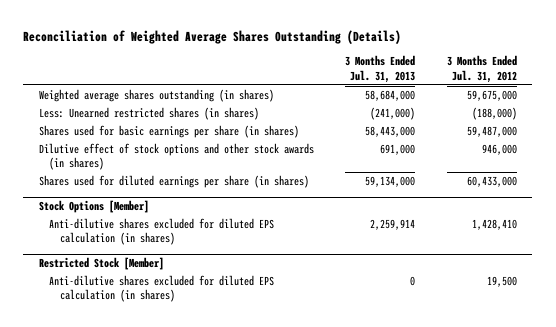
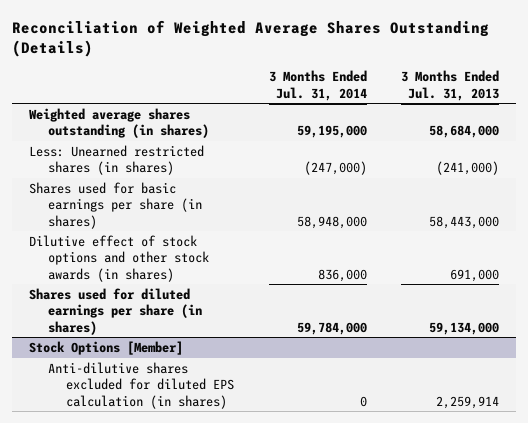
[446,55,517,83] 3 Months Ended Jul. 31, 2012 -> none
none -> [268,70,367,101] 3 Months Ended Jul. 31, 2014
[38,257,164,271] Restricted Stock [Member] -> none
[49,275,275,303] Anti-dilutive shares excluded for diluted EPS calculation (in shares) -> none

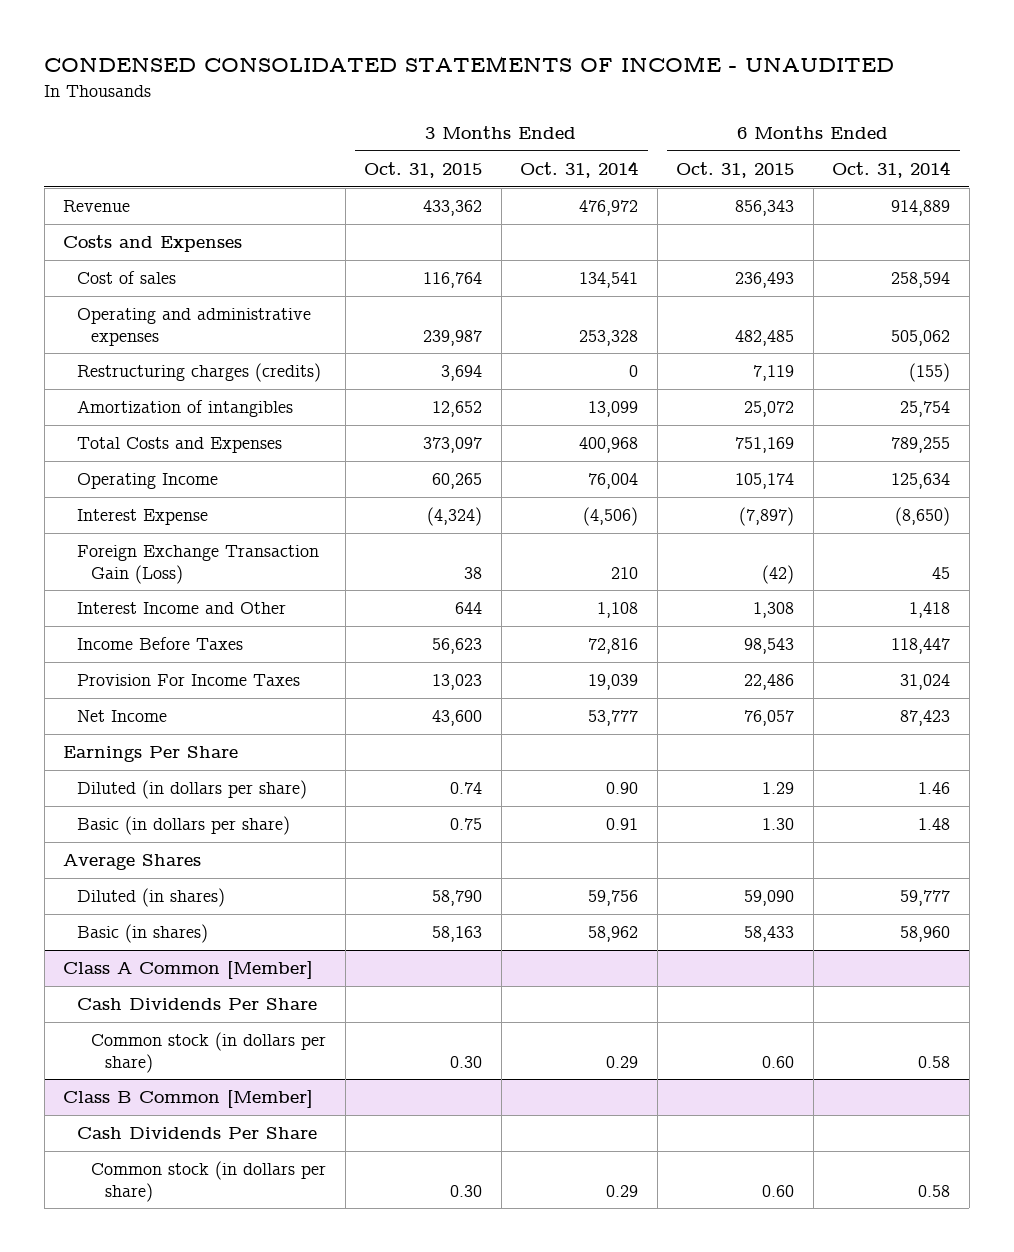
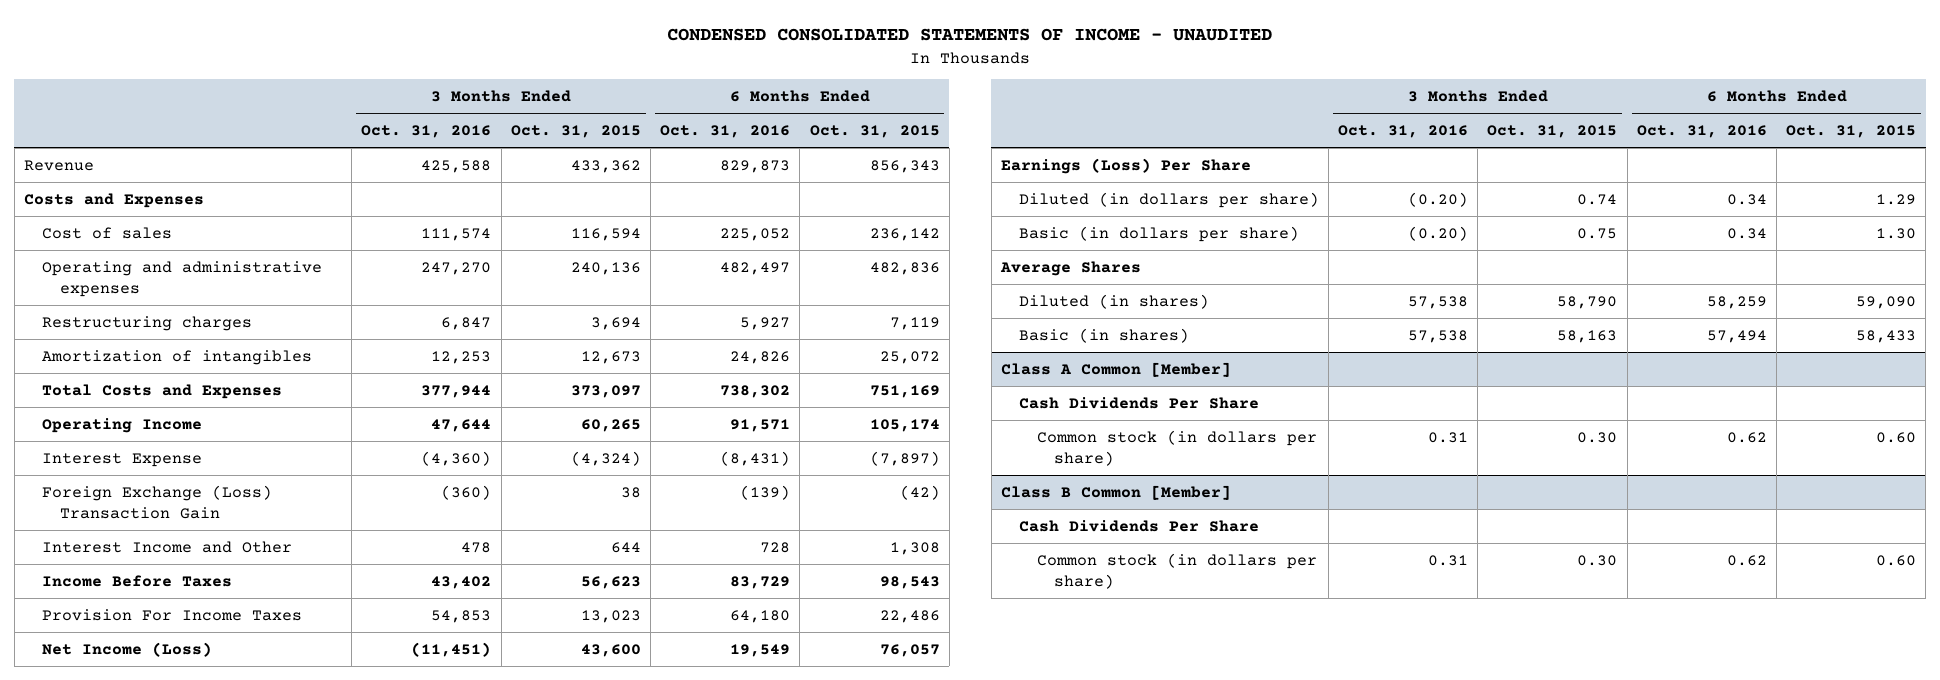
[520,160,639,178] Oct. 31, 2014 -> none
[832,160,951,178] Oct. 31, 2014 -> none
none -> [361,125,492,139] Oct. 31, 2016
none -> [660,125,791,139] Oct. 31, 2016
[423,272,483,289] 116,764 -> [570,227,641,241] 116,594
[735,272,795,289] 236,493 -> [869,227,940,241] 236,142
[423,329,483,346] 239,987 -> [570,261,641,275] 240,136
[735,329,795,346] 482,485 -> [869,261,940,275] 482,836
[77,363,322,383] Restructuring charges (credits) -> [41,315,252,331] Restructuring charges
[432,401,483,418] 12,652 -> [580,350,641,364] 12,673
[77,545,320,584] Foreign Exchange Transaction Gain (Loss) -> [41,484,272,520] Foreign Exchange (Loss) Transaction Gain
[77,710,168,723] Net Income -> [41,641,212,657] Net Income (Loss)
[63,746,239,763] Earnings Per Share -> [1000,157,1251,174] Earnings (Loss) Per Share

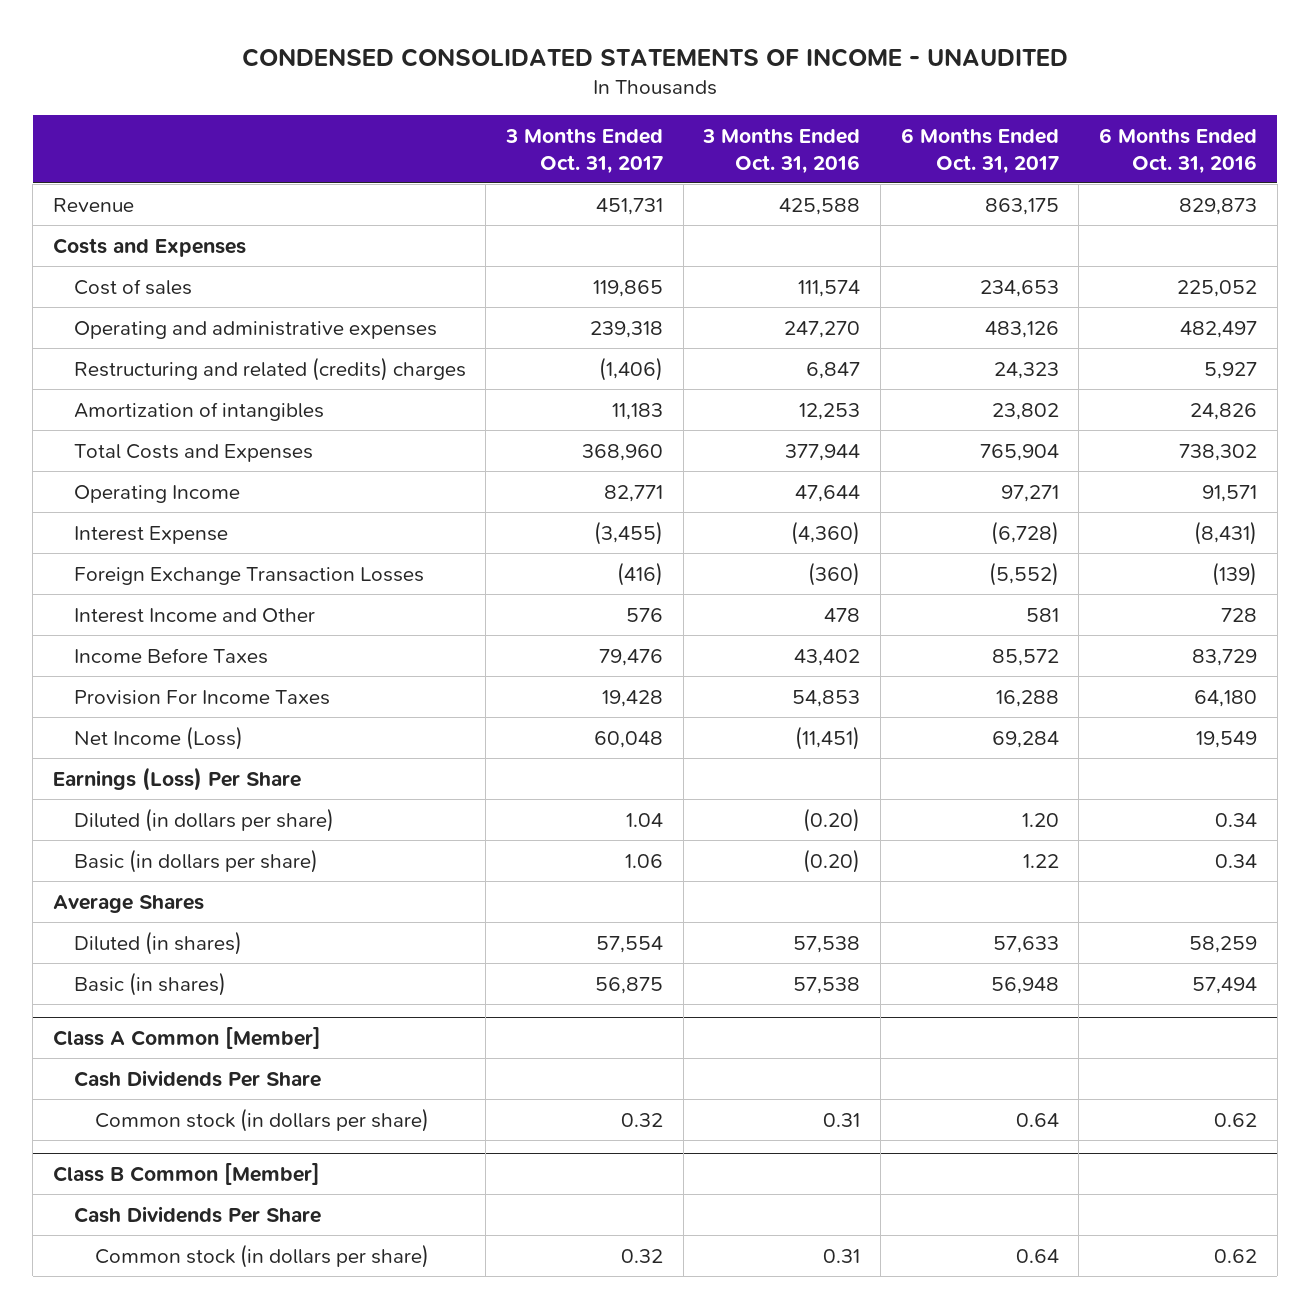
[510,125,641,139] Oct. 31, 2015 -> none
[809,125,940,139] Oct. 31, 2015 -> none
none -> [505,127,664,174] 3 Months Ended Oct. 31, 2017
none -> [900,127,1059,174] 6 Months Ended Oct. 31, 2017
[41,315,252,331] Restructuring charges -> [73,356,466,381] Restructuring and related (credits) charges
[41,484,272,520] Foreign Exchange (Loss) Transaction Gain -> [73,566,424,585] Foreign Exchange Transaction Losses

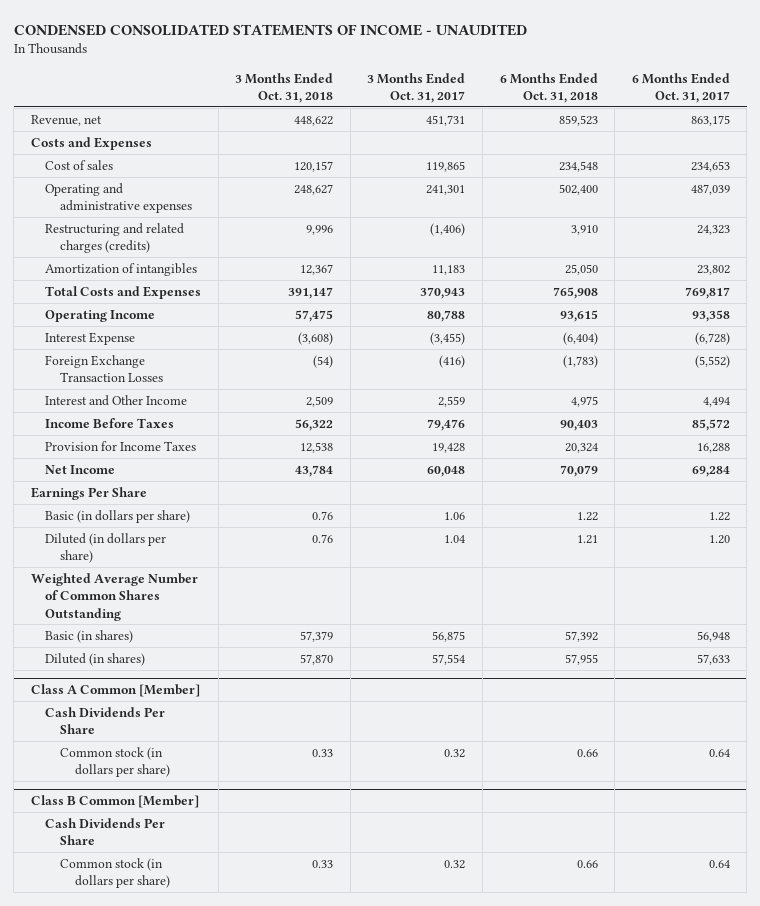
[702,127,861,174] 3 Months Ended Oct. 31, 2016 -> none
[1099,127,1258,174] 6 Months Ended Oct. 31, 2016 -> none
none -> [235,72,334,103] 3 Months Ended Oct. 31, 2018
none -> [499,72,598,103] 6 Months Ended Oct. 31, 2018
[52,197,134,212] Revenue -> [30,114,102,126] Revenue, net
[590,320,664,338] 239,318 -> [426,184,466,195] 241,301
[984,320,1059,338] 483,126 -> [690,183,730,195] 487,039
[73,356,466,381] Restructuring and related (credits) charges -> [45,222,185,254] Restructuring and related charges (credits)
[582,443,664,461] 368,960 -> [420,286,466,299] 370,943
[979,443,1059,461] 765,904 -> [684,286,730,299] 769,817
[604,484,664,502] 82,771 -> [427,309,466,322] 80,788
[1000,484,1059,502] 97,271 -> [691,309,730,322] 93,358
[73,607,315,623] Interest Income and Other -> [45,394,188,406] Interest and Other Income
[626,607,664,622] 576 -> [438,395,466,407] 2,559
[1025,607,1059,622] 581 -> [702,396,730,407] 4,494
[73,689,330,705] Provision For Income Taxes -> [45,440,197,451] Provision for Income Taxes
[73,725,243,750] Net Income (Loss) -> [45,464,116,474] Net Income
[52,766,301,791] Earnings (Loss) Per Share -> [30,486,147,500] Earnings Per Share
[73,807,334,832] Diluted (in dollars per share) -> [45,532,167,564] Diluted (in dollars per share)
[52,894,204,913] Average Shares -> [30,572,198,621] Weighted Average Number of Common Shares Outstanding
[73,930,242,955] Diluted (in shares) -> [45,652,146,666] Diluted (in shares)

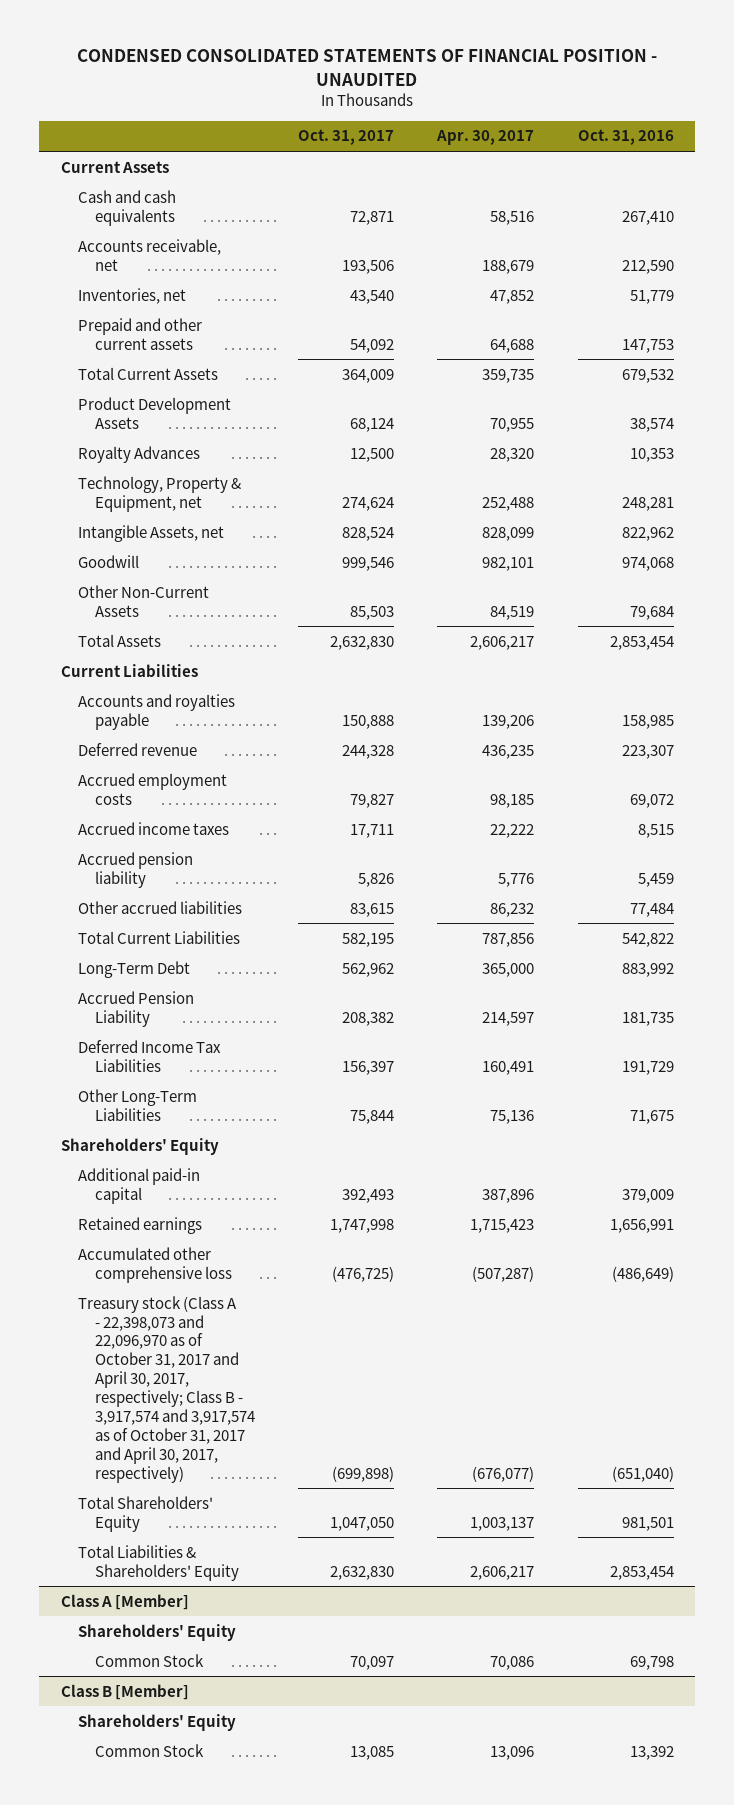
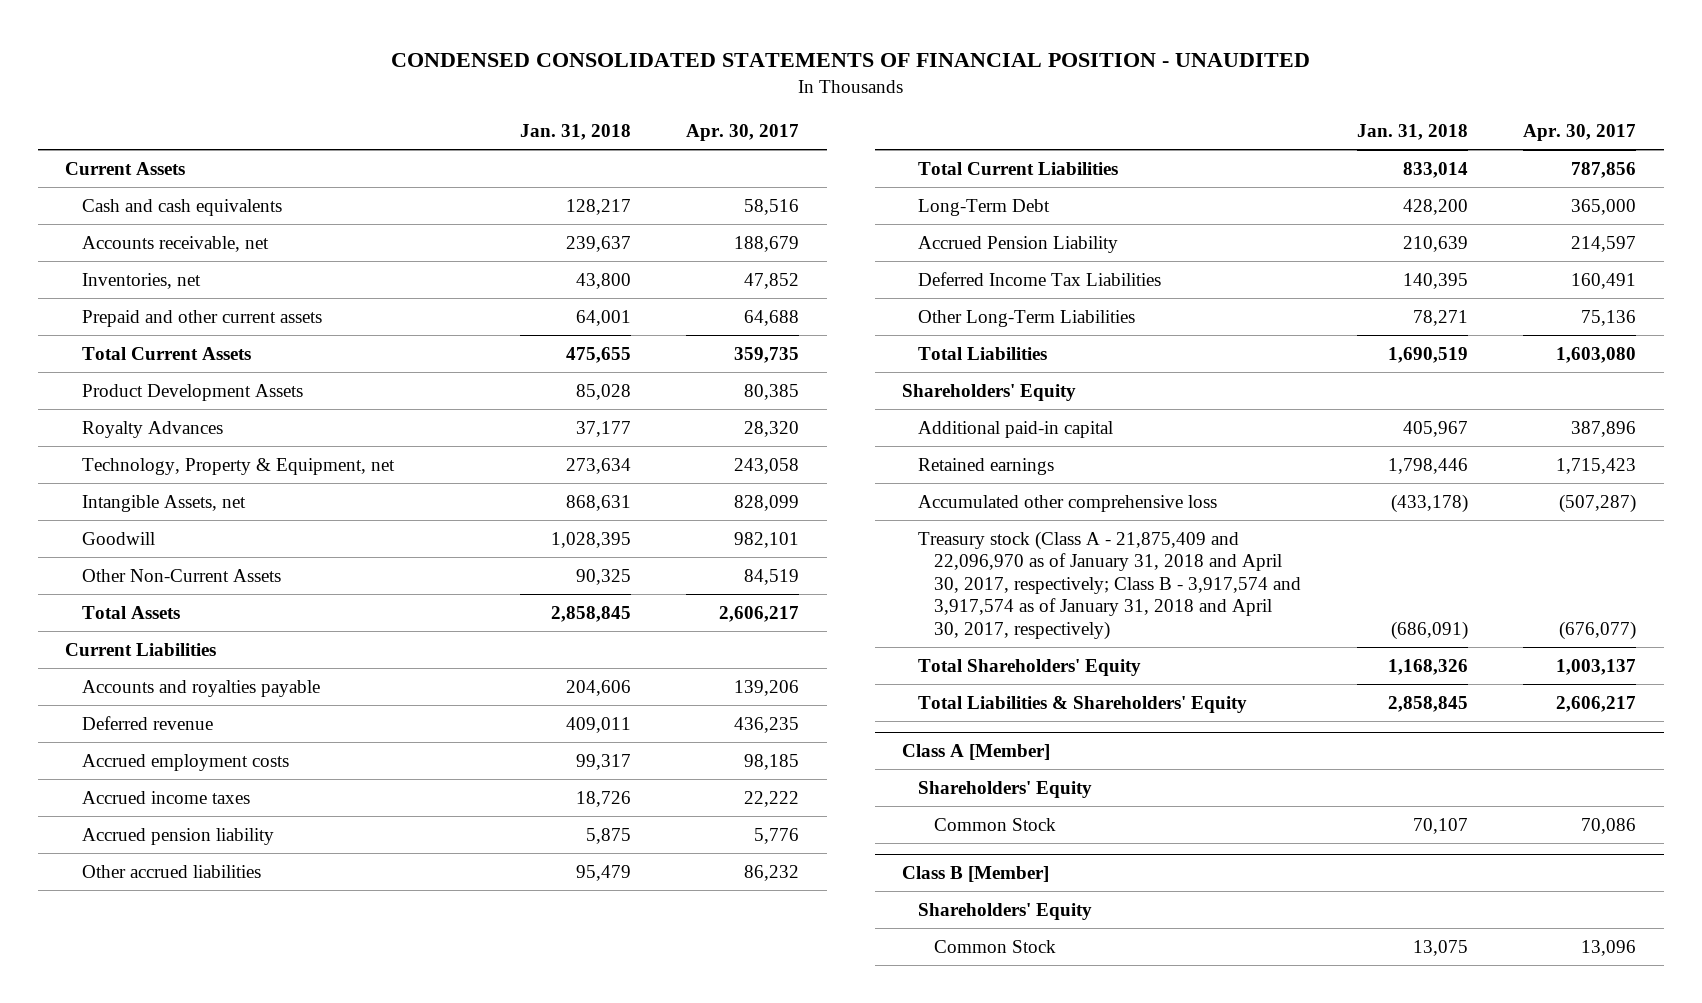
[298,129,395,146] Oct. 31, 2017 -> none
[577,129,674,146] Oct. 31, 2016 -> none
none -> [519,123,631,140] Jan. 31, 2018
[490,417,535,432] 70,955 -> [744,383,800,400] 80,385
[482,496,535,511] 252,488 -> [734,457,800,474] 243,058
none -> [918,346,1048,360] Total Liabilities
[77,1295,256,1483] Treasury stock (Class A - 22,398,073 and 22,096,970 as of October 31, 2017 and April 30, 2017, respectively; Class B - 3,917,574 and 3,917,574 as of October 31, 2017 and April 30, 2017, respectively) -> [918,530,1302,640] Treasury stock (Class A - 21,875,409 and 22,096,970 as of January 31, 2018 and April 30, 2017, respectively; Class B - 3,917,574 and 3,917,574 as of January 31, 2018 and April 30, 2017, respectively)

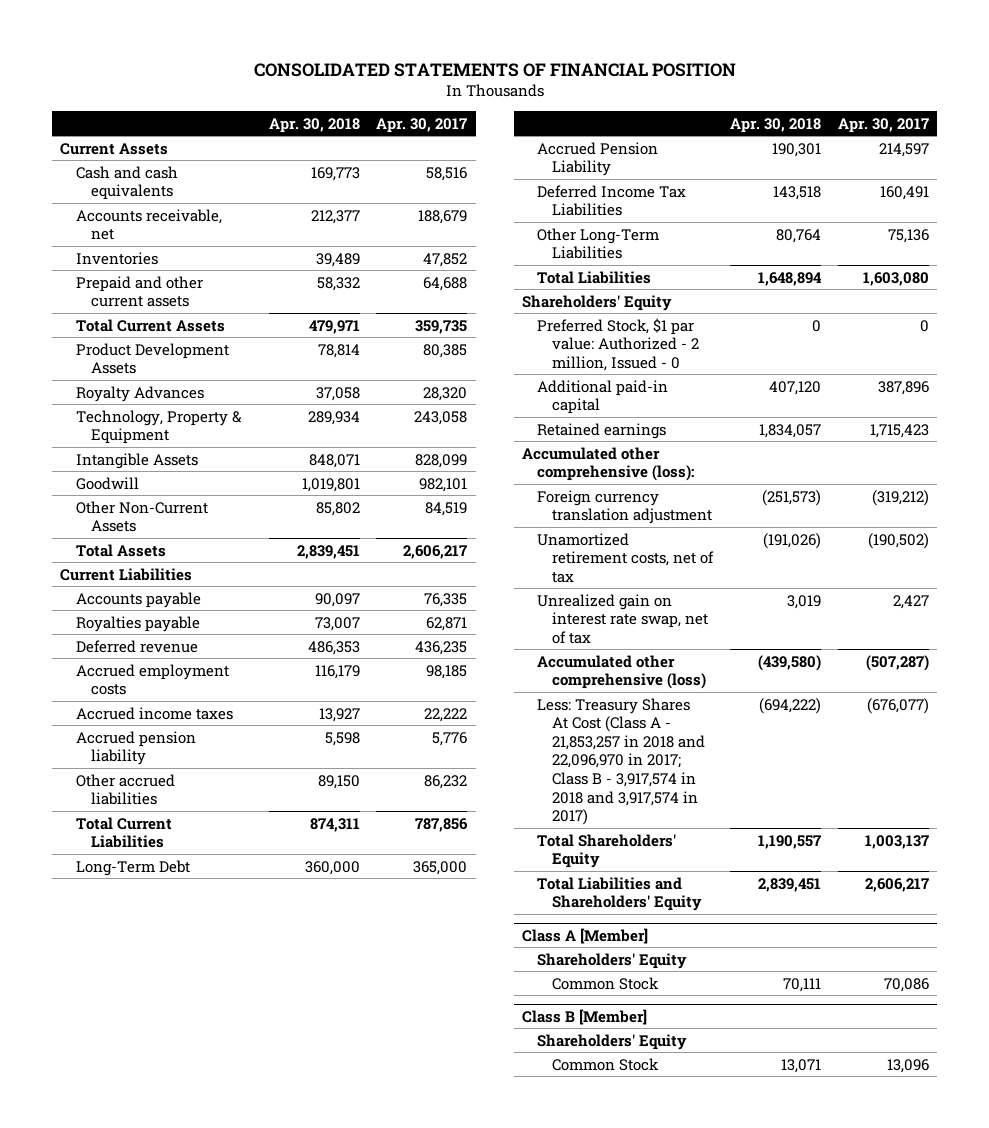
[390,53,1310,68] CONDENSED CONSOLIDATED STATEMENTS OF FINANCIAL POSITION - UNAUDITED -> [253,62,736,77] CONSOLIDATED STATEMENTS OF FINANCIAL POSITION
[519,123,631,140] Jan. 31, 2018 -> none
none -> [268,117,360,133] Apr. 30, 2018
[81,272,201,289] Inventories, net -> [75,251,158,265] Inventories
[81,457,395,475] Technology, Property & Equipment, net -> [75,409,242,445] Technology, Property & Equipment
[81,494,246,512] Intangible Assets, net -> [75,452,198,469] Intangible Assets
[81,679,320,697] Accounts and royalties payable -> [75,591,201,608] Accounts payable
[734,679,800,696] 139,206 -> [424,592,468,607] 76,335
none -> [75,615,200,632] Royalties payable
none -> [537,317,700,371] Preferred Stock, $1 par value: Authorized - 2 million, Issued - 0
none -> [521,446,695,482] Accumulated other comprehensive (loss):
none -> [537,489,713,525] Foreign currency translation adjustment
none -> [537,532,715,583] Unamortized retirement costs, net of tax
none -> [537,593,709,644] Unrealized gain on interest rate swap, net of tax
[918,494,1218,512] Accumulated other comprehensive loss -> [537,654,707,690] Accumulated other comprehensive (loss)
[918,530,1302,640] Treasury stock (Class A - 21,875,409 and 22,096,970 as of January 31, 2018 and April 30, 2017, respectively; Class B - 3,917,574 and 3,917,574 as of January 31, 2018 and April 30, 2017, respectively) -> [537,697,706,826] Less: Treasury Shares At Cost (Class A - 21,853,257 in 2018 and 22,096,970 in 2017; Class B - 3,917,574 in 2018 and 3,917,574 in 2017)
[918,695,1248,713] Total Liabilities & Shareholders' Equity -> [537,876,703,912] Total Liabilities and Shareholders' Equity

